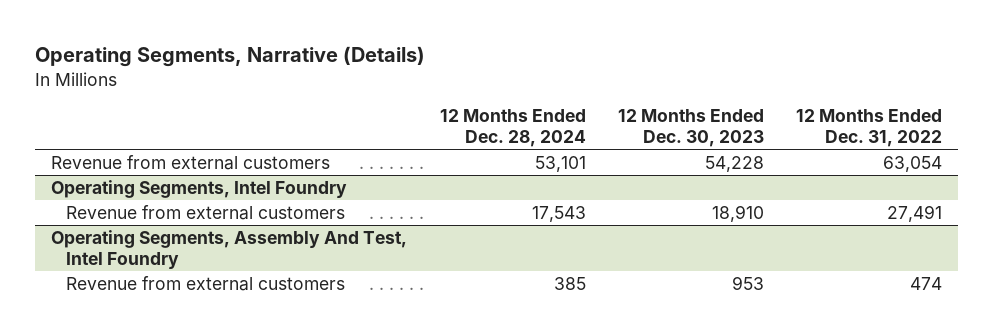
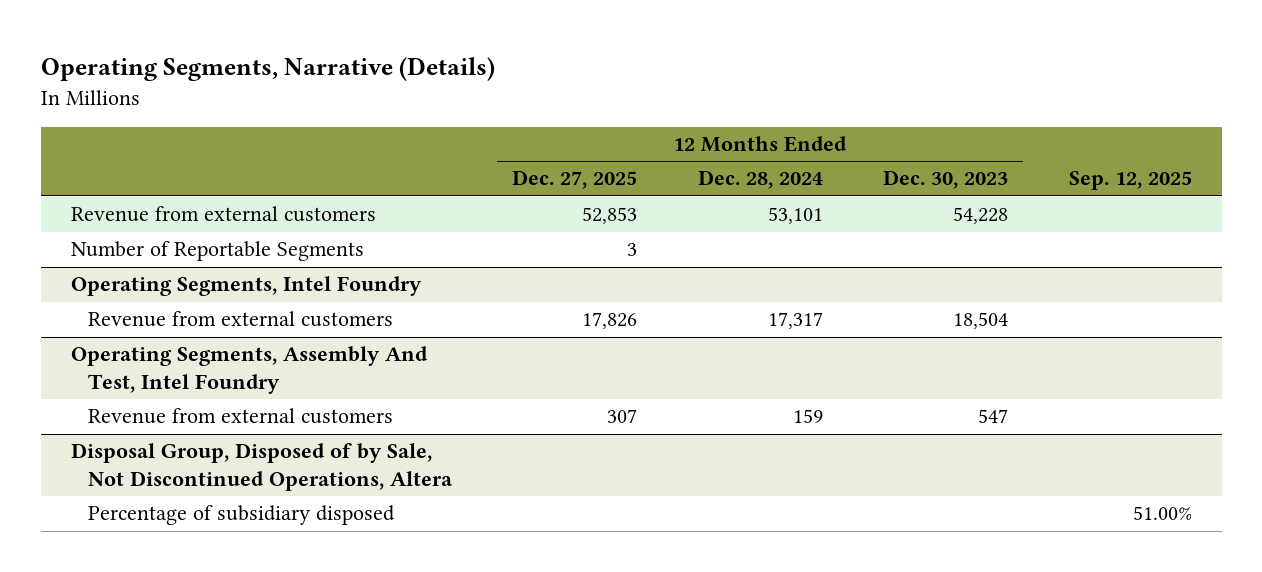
[795,109,942,147] 12 Months Ended Dec. 31, 2022 -> none
none -> [512,170,638,190] Dec. 27, 2025
none -> [1068,171,1192,191] Sep. 12, 2025
none -> [70,241,364,262] Number of Reportable Segments
[531,205,586,222] 17,543 -> [767,312,823,330] 17,317
[711,204,764,222] 18,910 -> [953,312,1009,330] 18,504
[553,276,586,290] 385 -> [792,409,823,424] 159
[731,275,764,290] 953 -> [978,409,1009,424] 547
none -> [70,443,454,492] Disposal Group, Disposed of by Sale, Not Discontinued Operations, Altera
none -> [88,505,396,526] Percentage of subsidiary disposed

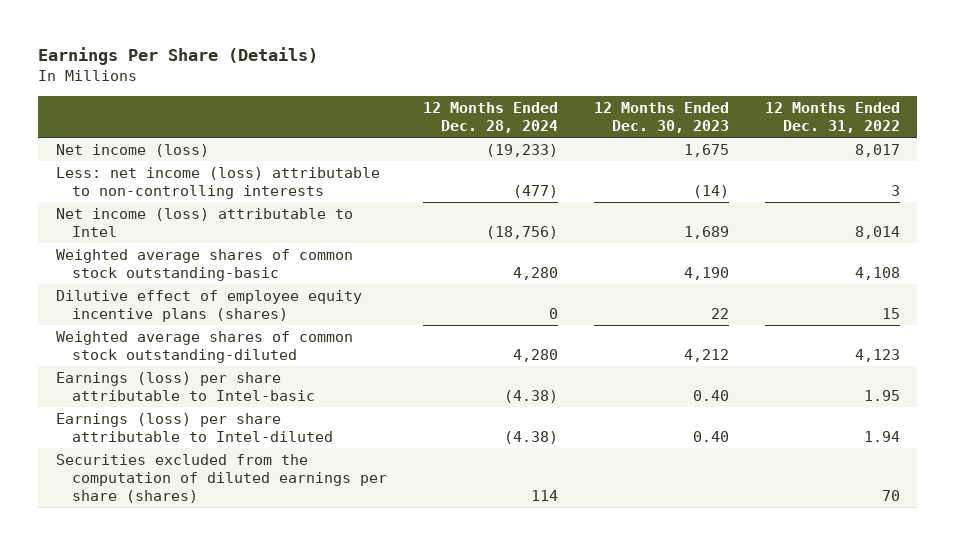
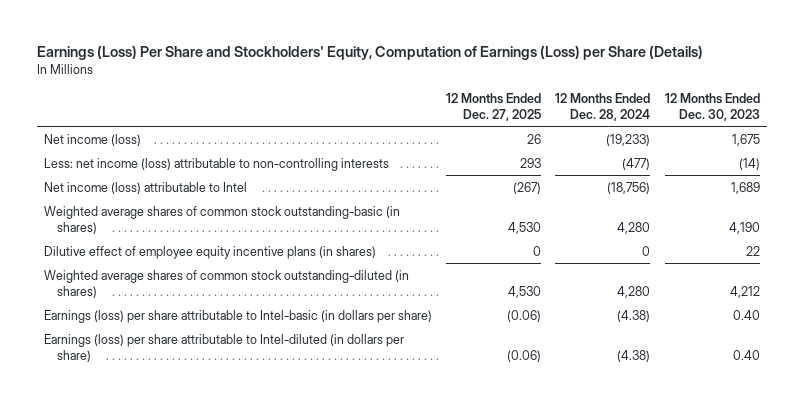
[38,47,319,66] Earnings Per Share (Details) -> [37,44,704,60] Earnings (Loss) Per Share and Stockholders' Equity, Computation of Earnings (Loss) per Share (Details)
[764,101,900,134] 12 Months Ended Dec. 31, 2022 -> none
none -> [446,92,542,121] 12 Months Ended Dec. 27, 2025
[56,453,388,504] Securities excluded from the computation of diluted earnings per share (shares) -> none
[56,248,354,282] Weighted average shares of common stock outstanding-basic -> [44,205,401,234] Weighted average shares of common stock outstanding-basic (in shares)
[56,289,363,323] Dilutive effect of employee equity incentive plans (shares) -> [44,245,377,259] Dilutive effect of employee equity incentive plans (in shares)
[56,330,354,364] Weighted average shares of common stock outstanding-diluted -> [44,269,410,298] Weighted average shares of common stock outstanding-diluted (in shares)
[56,371,316,402] Earnings (loss) per share attributable to Intel-basic -> [44,309,433,323] Earnings (loss) per share attributable to Intel-basic (in dollars per share)
[56,412,334,443] Earnings (loss) per share attributable to Intel-diluted -> [44,333,405,362] Earnings (loss) per share attributable to Intel-diluted (in dollars per share)

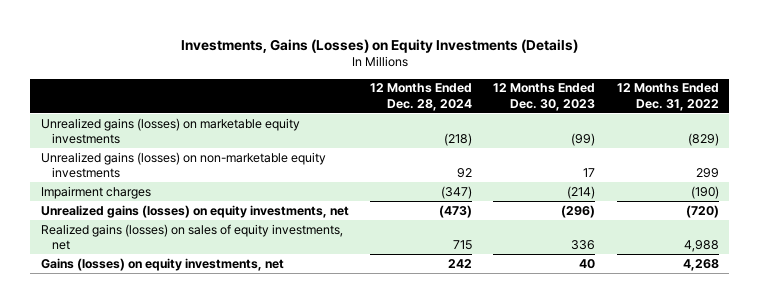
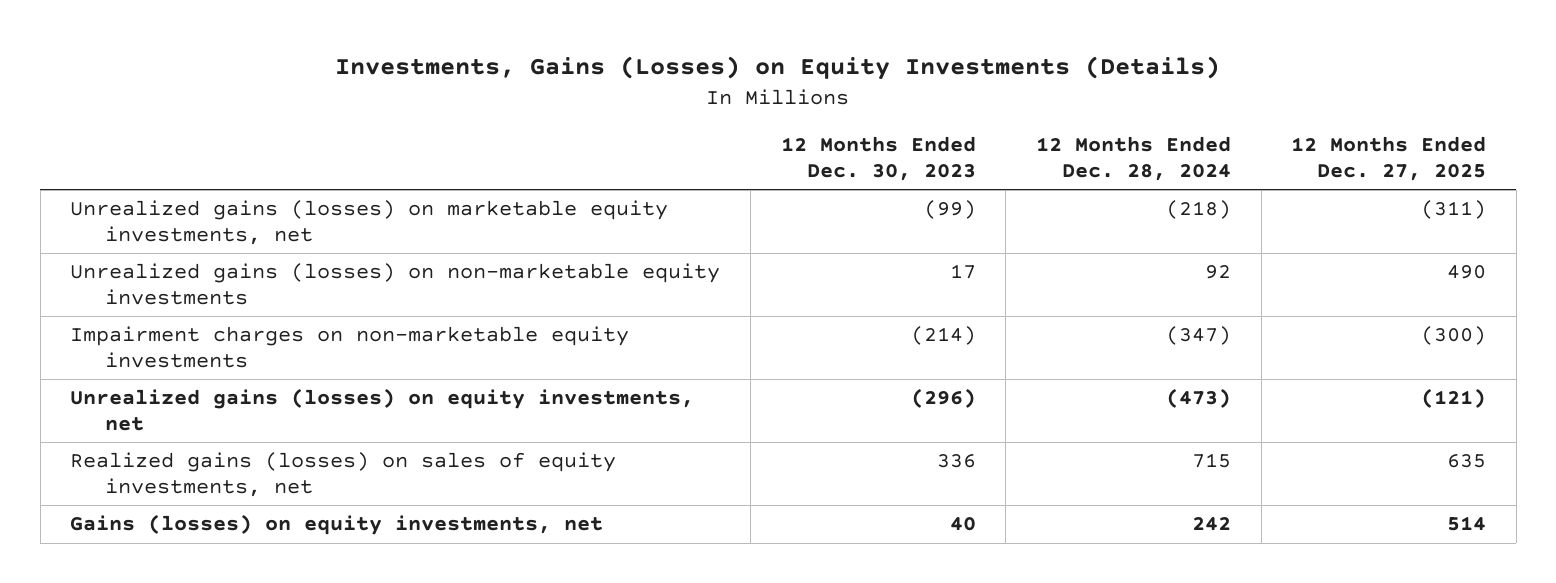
[616,83,719,111] 12 Months Ended Dec. 31, 2022 -> none
none -> [1291,136,1487,181] 12 Months Ended Dec. 27, 2025
[40,117,300,145] Unrealized gains (losses) on marketable equity investments -> [70,200,669,245] Unrealized gains (losses) on marketable equity investments, net
[40,185,151,199] Impairment charges -> [70,326,630,368] Impairment charges on non-marketable equity investments

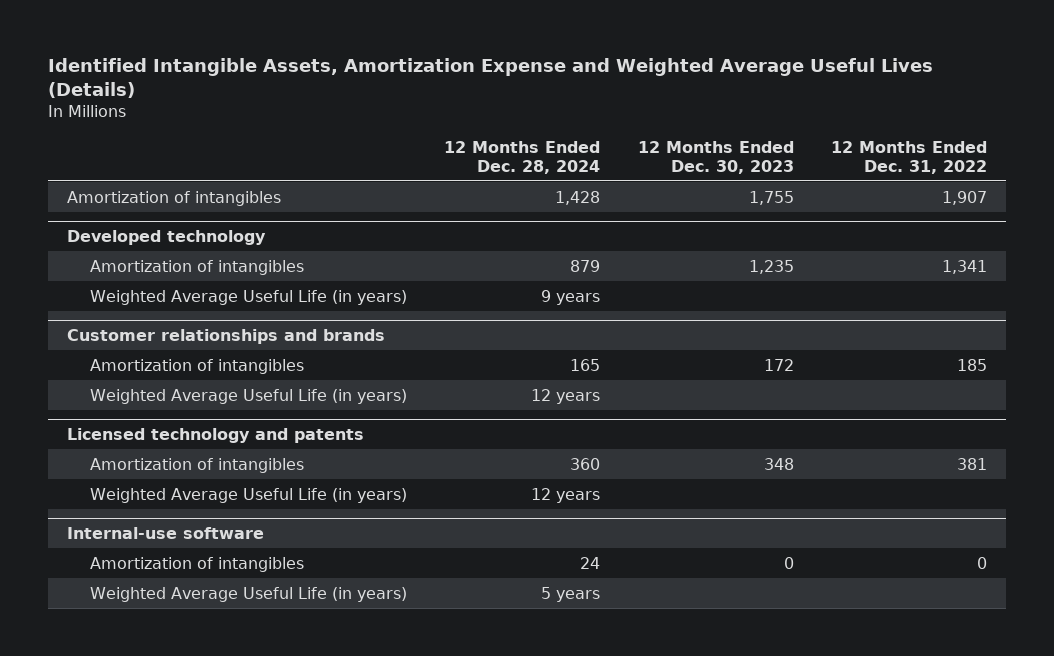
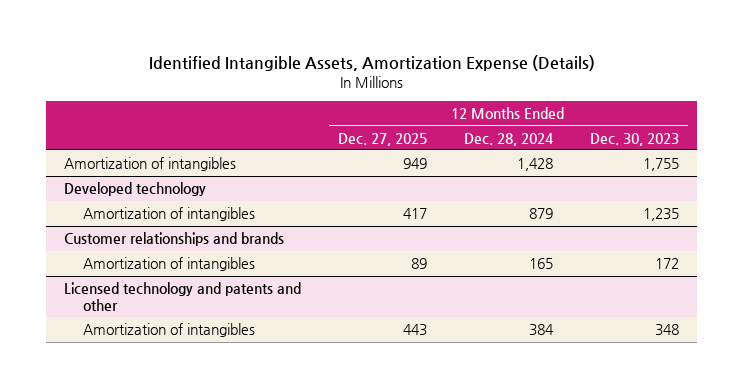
[47,58,933,99] Identified Intangible Assets, Amortization Expense and Weighted Average Useful Lives (Details) -> [148,54,595,71] Identified Intangible Assets, Amortization Expense (Details)
[831,141,988,174] 12 Months Ended Dec. 31, 2022 -> none
none -> [338,132,428,146] Dec. 27, 2025
[89,289,407,305] Weighted Average Useful Life (in years) -> none
[89,388,407,404] Weighted Average Useful Life (in years) -> none
[89,487,407,503] Weighted Average Useful Life (in years) -> none
[66,526,264,539] Internal-use software -> none
[89,556,304,572] Amortization of intangibles -> none
[89,586,407,602] Weighted Average Useful Life (in years) -> none
[66,427,364,443] Licensed technology and patents -> [64,282,302,311] Licensed technology and patents and other
[570,457,601,470] 360 -> [528,324,554,337] 384

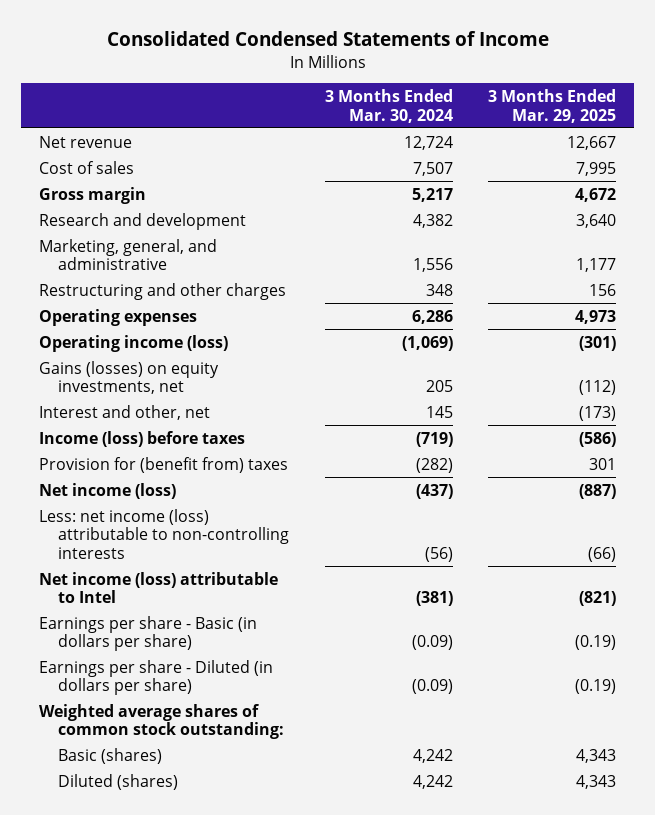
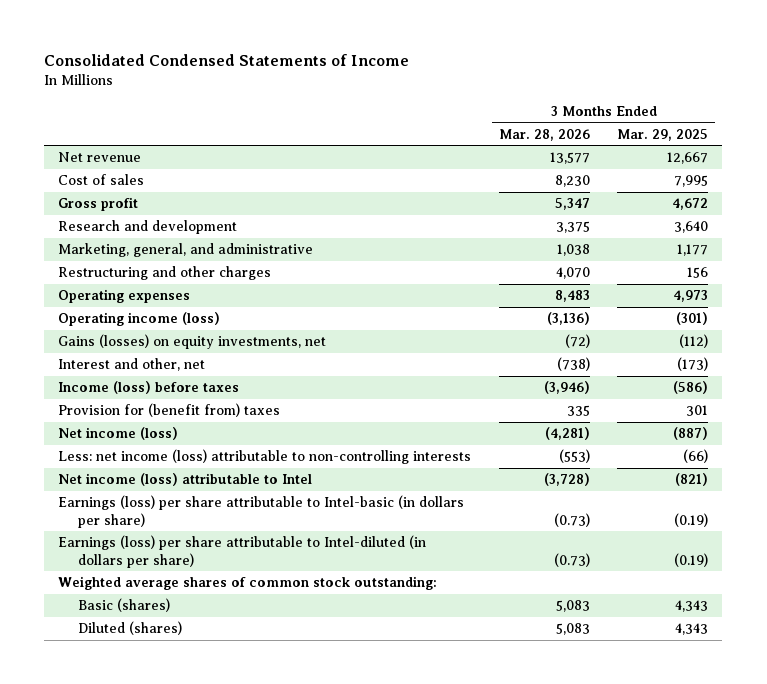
[324,88,453,123] 3 Months Ended Mar. 30, 2024 -> none
none -> [498,128,590,141] Mar. 28, 2026
[39,186,147,204] Gross margin -> [58,197,139,212] Gross profit
[39,615,258,652] Earnings per share - Basic (in dollars per share) -> [58,495,465,528] Earnings (loss) per share attributable to Intel-basic (in dollars per share)
[39,659,274,696] Earnings per share - Diluted (in dollars per share) -> [58,535,427,568] Earnings (loss) per share attributable to Intel-diluted (in dollars per share)

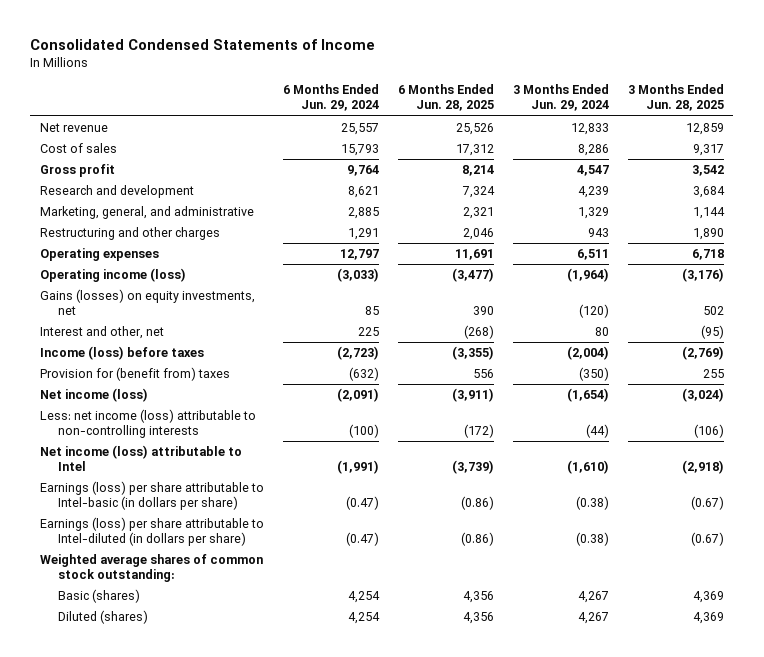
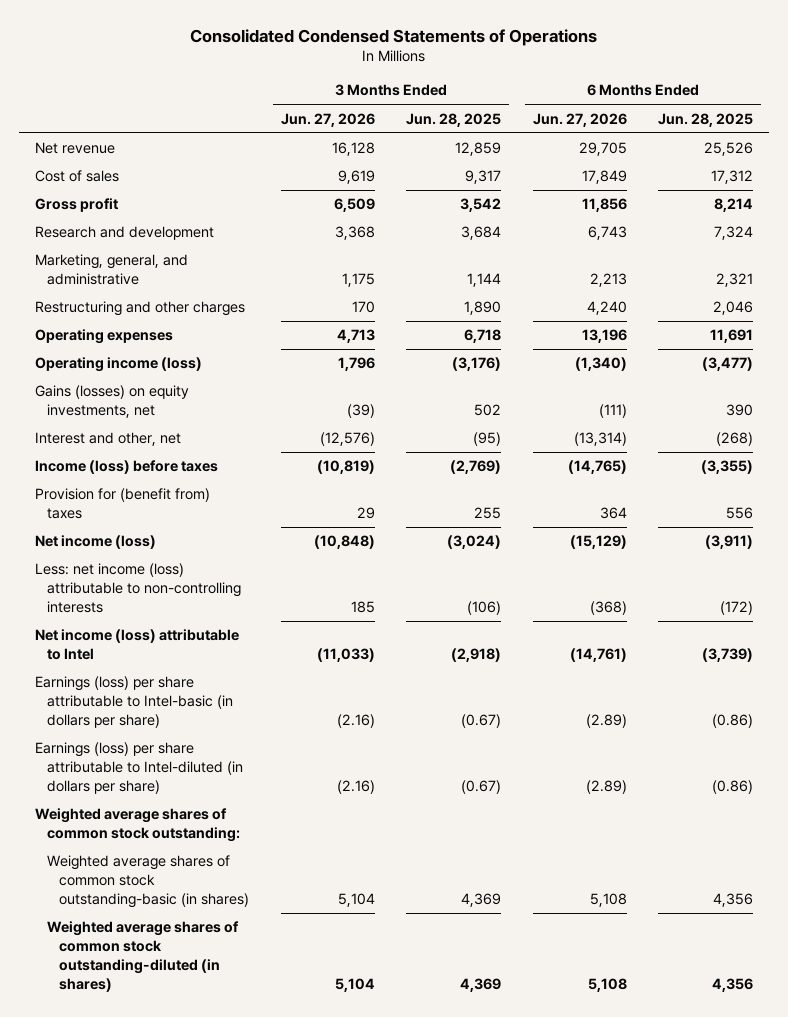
[30,38,376,50] Consolidated Condensed Statements of Income -> [190,28,598,46] Consolidated Condensed Statements of Operations
[282,84,379,112] 6 Months Ended Jun. 29, 2024 -> none
[512,84,609,112] 3 Months Ended Jun. 29, 2024 -> none
none -> [280,112,375,127] Jun. 27, 2026
none -> [532,112,627,127] Jun. 27, 2026
[57,589,140,604] Basic (shares) -> [47,855,250,909] Weighted average shares of common stock outstanding-basic (in shares)
[57,610,148,625] Diluted (shares) -> [47,921,240,992] Weighted average shares of common stock outstanding-diluted (in shares)

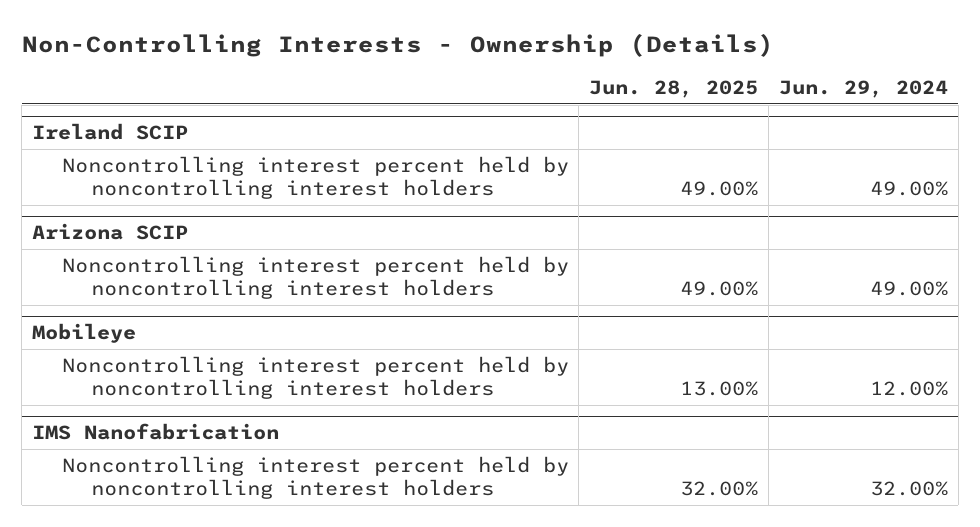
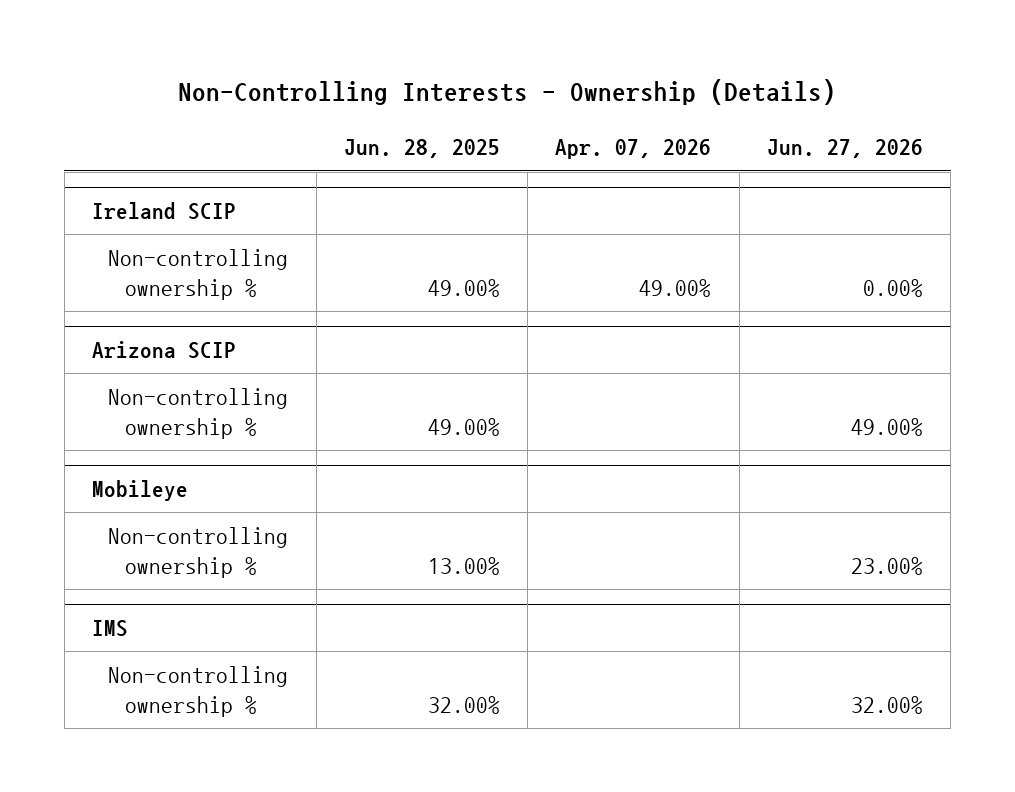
[778,79,948,98] Jun. 29, 2024 -> none
none -> [555,139,712,160] Apr. 07, 2026
none -> [766,139,923,159] Jun. 27, 2026
[61,156,569,199] Noncontrolling interest percent held by noncontrolling interest holders -> [108,248,289,301] Non-controlling ownership %
[61,256,569,299] Noncontrolling interest percent held by noncontrolling interest holders -> [108,387,289,440] Non-controlling ownership %
[61,356,569,399] Noncontrolling interest percent held by noncontrolling interest holders -> [108,526,289,579] Non-controlling ownership %
[32,423,280,441] IMS Nanofabrication -> [92,620,129,638] IMS
[61,456,569,499] Noncontrolling interest percent held by noncontrolling interest holders -> [108,665,289,718] Non-controlling ownership %

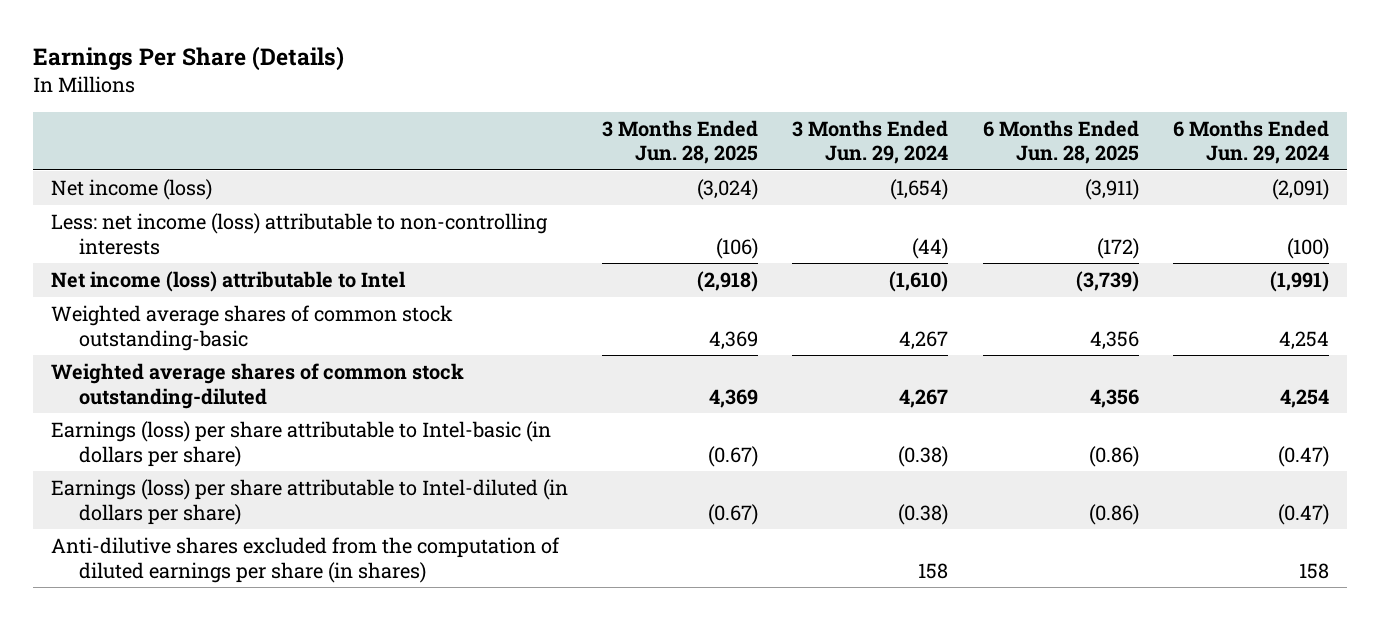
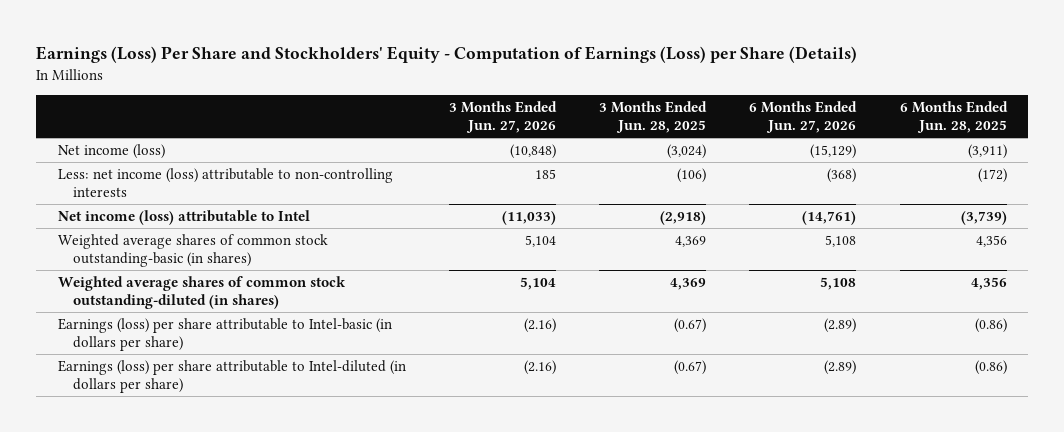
[33,45,345,71] Earnings Per Share (Details) -> [35,46,857,64] Earnings (Loss) Per Share and Stockholders' Equity - Computation of Earnings (Loss) per Share (Details)
[792,119,949,165] 3 Months Ended Jun. 29, 2024 -> none
[1173,119,1330,165] 6 Months Ended Jun. 29, 2024 -> none
none -> [448,100,557,134] 3 Months Ended Jun. 27, 2026
none -> [749,100,858,134] 6 Months Ended Jun. 27, 2026
[50,305,453,351] Weighted average shares of common stock outstanding-basic -> [57,233,328,268] Weighted average shares of common stock outstanding-basic (in shares)
[50,363,464,409] Weighted average shares of common stock outstanding-diluted -> [57,275,346,310] Weighted average shares of common stock outstanding-diluted (in shares)
[50,537,560,583] Anti-dilutive shares excluded from the computation of diluted earnings per share (in shares) -> none

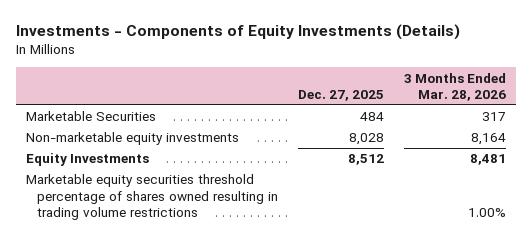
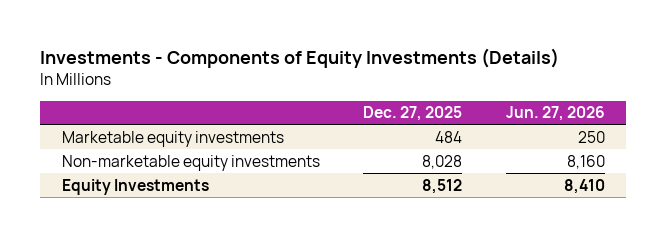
[404,72,507,101] 3 Months Ended Mar. 28, 2026 -> none
none -> [505,106,605,122] Jun. 27, 2026
[25,111,156,122] Marketable Securities -> [61,130,284,147] Marketable equity investments
[25,174,279,220] Marketable equity securities threshold percentage of shares owned resulting in trading volume restrictions -> none

